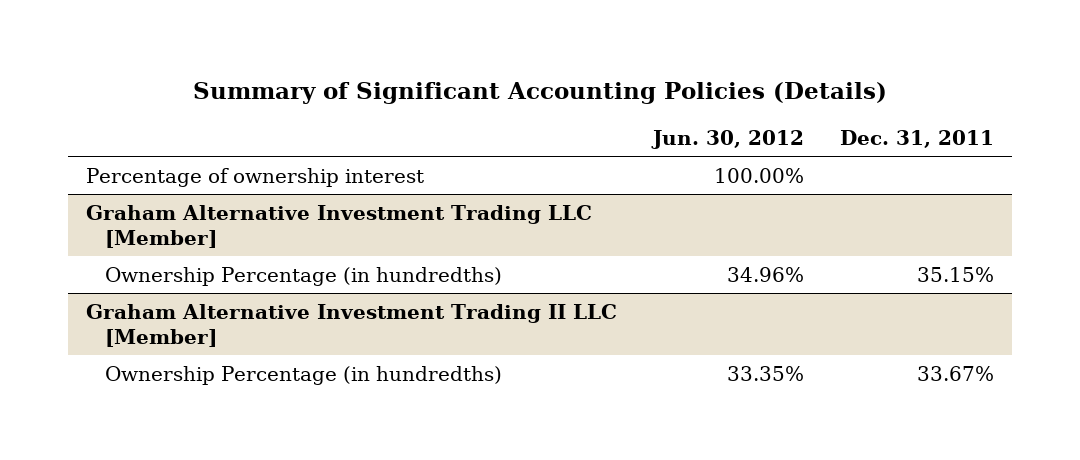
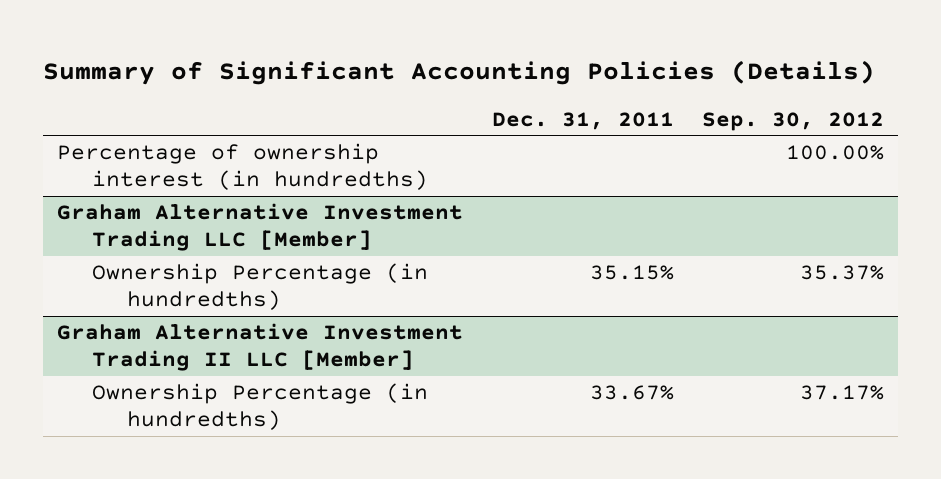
[651,129,805,149] Jun. 30, 2012 -> none
none -> [702,111,885,131] Sep. 30, 2012
[86,167,425,187] Percentage of ownership interest -> [57,143,429,191] Percentage of ownership interest (in hundredths)

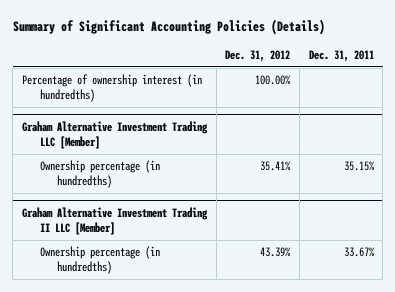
[702,111,885,131] Sep. 30, 2012 -> none
none -> [225,50,291,63] Dec. 31, 2012
[92,263,429,311] Ownership Percentage (in hundredths) -> [39,160,160,189] Ownership percentage (in hundredths)
[92,383,429,431] Ownership Percentage (in hundredths) -> [39,246,160,275] Ownership percentage (in hundredths)

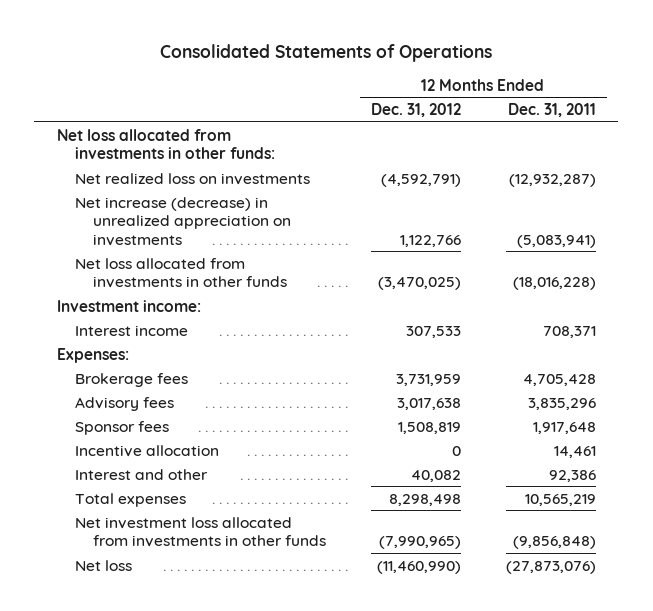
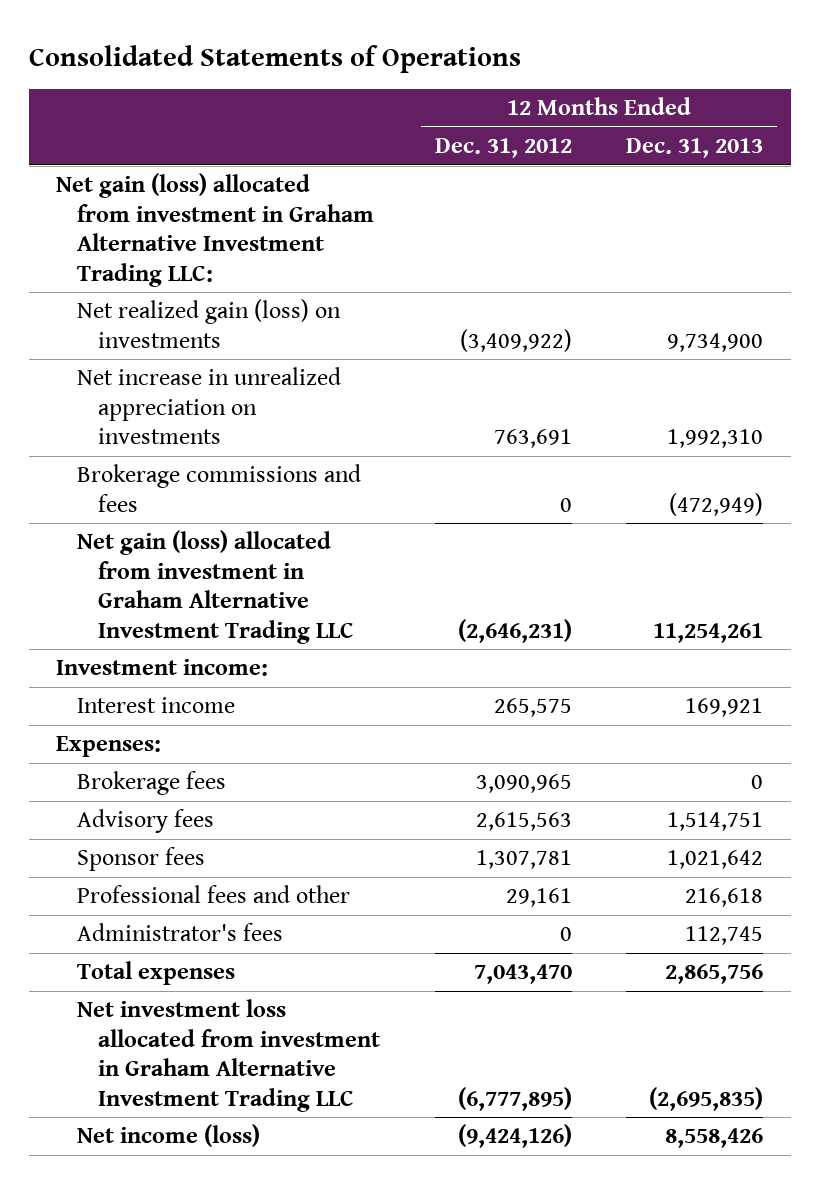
[507,103,596,118] Dec. 31, 2011 -> none
none -> [626,138,764,159] Dec. 31, 2013
[56,128,275,160] Net loss allocated from investments in other funds: -> [56,173,374,287] Net gain (loss) allocated from investment in Graham Alternative Investment Trading LLC:
[74,172,310,185] Net realized loss on investments -> [76,299,341,348] Net realized gain (loss) on investments
[380,173,461,187] (4,592,791) -> [459,328,572,352] (3,409,922)
[74,196,291,246] Net increase (decrease) in unrealized appreciation on investments -> [76,367,341,445] Net increase in unrealized appreciation on investments
[399,234,461,247] 1,122,766 -> [493,429,572,449] 763,691
none -> [76,464,361,512] Brokerage commissions and fees
[74,257,287,289] Net loss allocated from investments in other funds -> [76,530,354,644] Net gain (loss) allocated from investment in Graham Alternative Investment Trading LLC
[377,277,461,291] (3,470,025) -> [457,618,572,643] (2,646,231)
[405,325,461,338] 307,533 -> [493,698,572,718] 265,575
[74,444,219,457] Incentive allocation -> none
[74,468,208,480] Interest and other -> none
[395,373,461,386] 3,731,959 -> [475,774,572,794] 3,090,965
[396,397,461,410] 3,017,638 -> [475,812,572,832] 2,615,563
[397,421,461,434] 1,508,819 -> [475,850,572,870] 1,307,781
none -> [76,885,350,904] Professional fees and other
none -> [76,923,283,942] Administrator's fees
[388,493,461,506] 8,298,498 -> [473,964,572,985] 7,043,470
[74,516,326,548] Net investment loss allocated from investments in other funds -> [76,999,380,1112] Net investment loss allocated from investment in Graham Alternative Investment Trading LLC
[378,536,461,550] (7,990,965) -> [457,1086,572,1111] (6,777,895)
[74,559,132,571] Net loss -> [76,1124,260,1148] Net income (loss)
[376,560,461,574] (11,460,990) -> [457,1124,572,1149] (9,424,126)

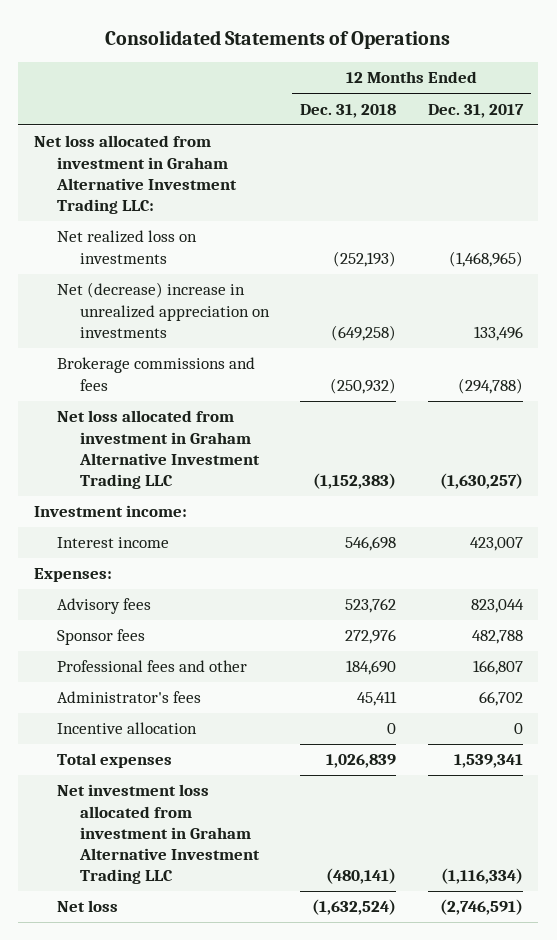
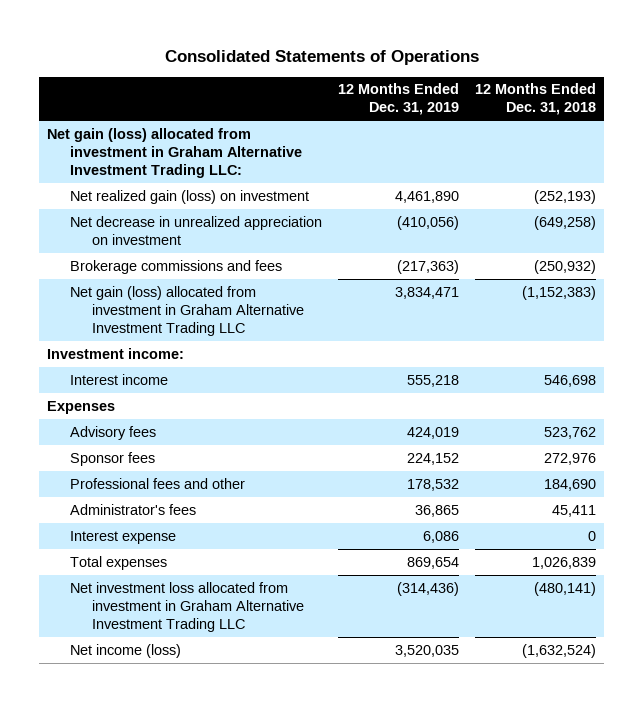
[427,103,524,118] Dec. 31, 2017 -> none
none -> [338,83,460,116] 12 Months Ended Dec. 31, 2019
[34,135,237,215] Net loss allocated from investment in Graham Alternative Investment Trading LLC: -> [47,127,302,179] Net gain (loss) allocated from investment in Graham Alternative Investment Trading LLC:
[56,230,197,264] Net realized loss on investments -> [69,189,309,204] Net realized gain (loss) on investment
[56,282,270,338] Net (decrease) increase in unrealized appreciation on investments -> [69,215,322,245] Net decrease in unrealized appreciation on investment
[56,410,260,490] Net loss allocated from investment in Graham Alternative Investment Trading LLC -> [69,285,305,337] Net gain (loss) allocated from investment in Graham Alternative Investment Trading LLC
[34,568,113,583] Expenses: -> [47,400,116,414] Expenses
[56,722,197,735] Incentive allocation -> none
none -> [69,530,176,544] Interest expense
[56,900,118,913] Net loss -> [69,643,181,658] Net income (loss)

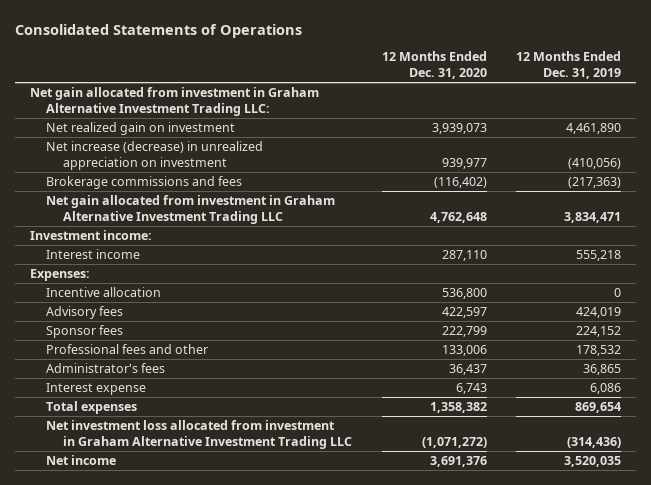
[475,83,597,116] 12 Months Ended Dec. 31, 2018 -> none
none -> [381,51,487,80] 12 Months Ended Dec. 31, 2020
[47,127,302,179] Net gain (loss) allocated from investment in Graham Alternative Investment Trading LLC: -> [29,87,319,116] Net gain allocated from investment in Graham Alternative Investment Trading LLC:
[69,189,309,204] Net realized gain (loss) on investment -> [46,122,236,136] Net realized gain on investment
[69,215,322,245] Net decrease in unrealized appreciation on investment -> [46,141,264,170] Net increase (decrease) in unrealized appreciation on investment
[69,285,305,337] Net gain (loss) allocated from investment in Graham Alternative Investment Trading LLC -> [46,195,336,224] Net gain allocated from investment in Graham Alternative Investment Trading LLC
[47,400,116,414] Expenses -> [29,269,90,282] Expenses:
none -> [46,287,162,298] Incentive allocation
[69,643,181,658] Net income (loss) -> [46,455,117,466] Net income

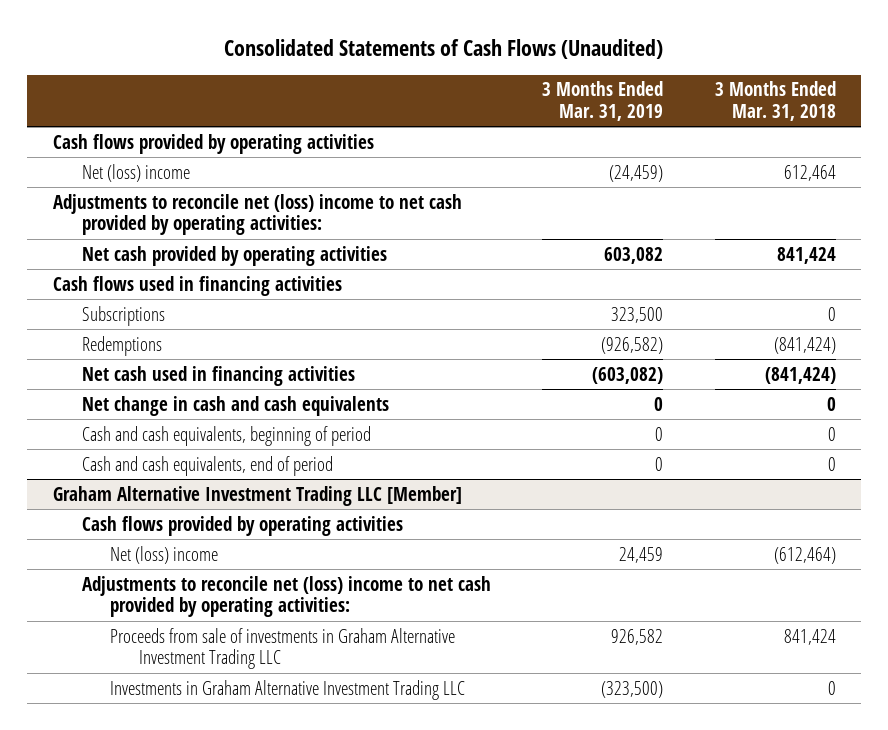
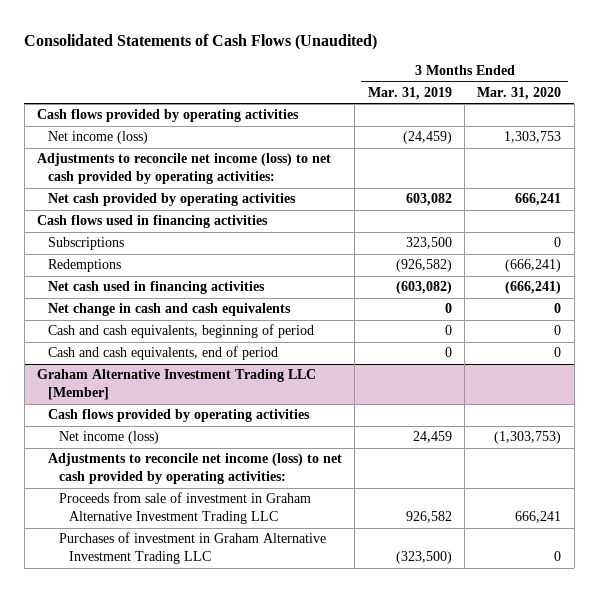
[714,81,836,122] 3 Months Ended Mar. 31, 2018 -> none
none -> [477,87,562,101] Mar. 31, 2020
[81,163,190,182] Net (loss) income -> [47,131,148,145] Net income (loss)
[52,193,462,236] Adjustments to reconcile net (loss) income to net cash provided by operating activities: -> [37,153,332,185] Adjustments to reconcile net income (loss) to net cash provided by operating activities:
[110,545,219,564] Net (loss) income -> [58,431,159,445] Net income (loss)
[81,575,491,618] Adjustments to reconcile net (loss) income to net cash provided by operating activities: -> [47,453,342,485] Adjustments to reconcile net income (loss) to net cash provided by operating activities:
[110,627,456,670] Proceeds from sale of investments in Graham Alternative Investment Trading LLC -> [58,492,311,525] Proceeds from sale of investment in Graham Alternative Investment Trading LLC
[110,679,466,700] Investments in Graham Alternative Investment Trading LLC -> [58,532,326,565] Purchases of investment in Graham Alternative Investment Trading LLC

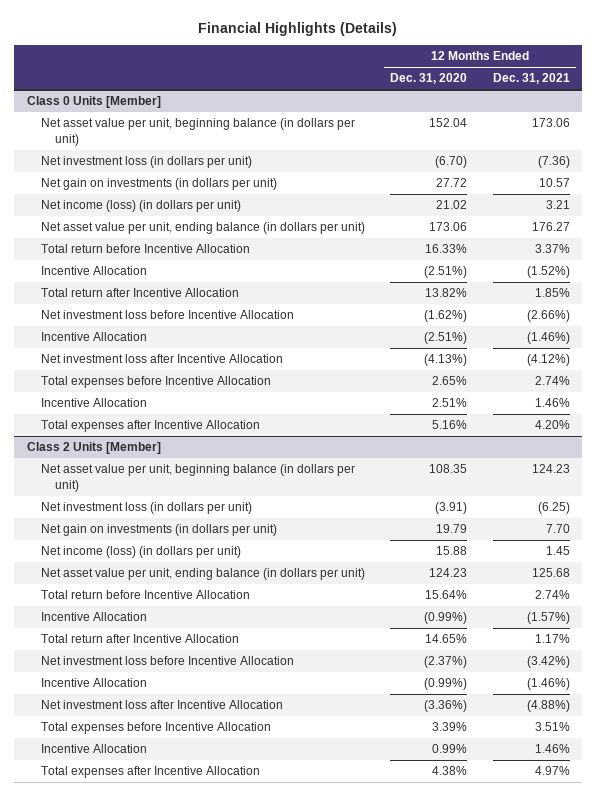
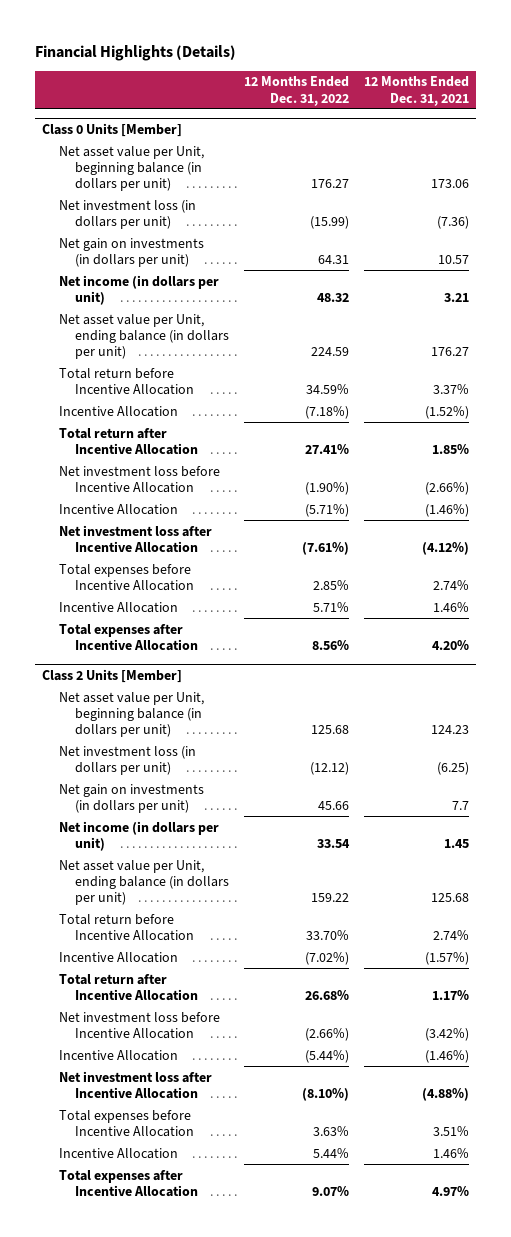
[390,73,468,85] Dec. 31, 2020 -> none
none -> [243,76,349,106] 12 Months Ended Dec. 31, 2022
[40,118,355,146] Net asset value per unit, beginning balance (in dollars per unit) -> [58,145,204,192] Net asset value per Unit, beginning balance (in dollars per unit)
[40,200,241,213] Net income (loss) (in dollars per unit) -> [58,274,219,305] Net income (in dollars per unit)
[40,222,365,235] Net asset value per unit, ending balance (in dollars per unit) -> [58,313,230,360] Net asset value per Unit, ending balance (in dollars per unit)
[40,464,355,492] Net asset value per unit, beginning balance (in dollars per unit) -> [58,691,204,738] Net asset value per Unit, beginning balance (in dollars per unit)
[545,524,570,534] 7.70 -> [451,800,469,810] 7.7
[40,546,241,559] Net income (loss) (in dollars per unit) -> [58,820,219,851] Net income (in dollars per unit)
[40,568,365,581] Net asset value per unit, ending balance (in dollars per unit) -> [58,859,230,906] Net asset value per Unit, ending balance (in dollars per unit)

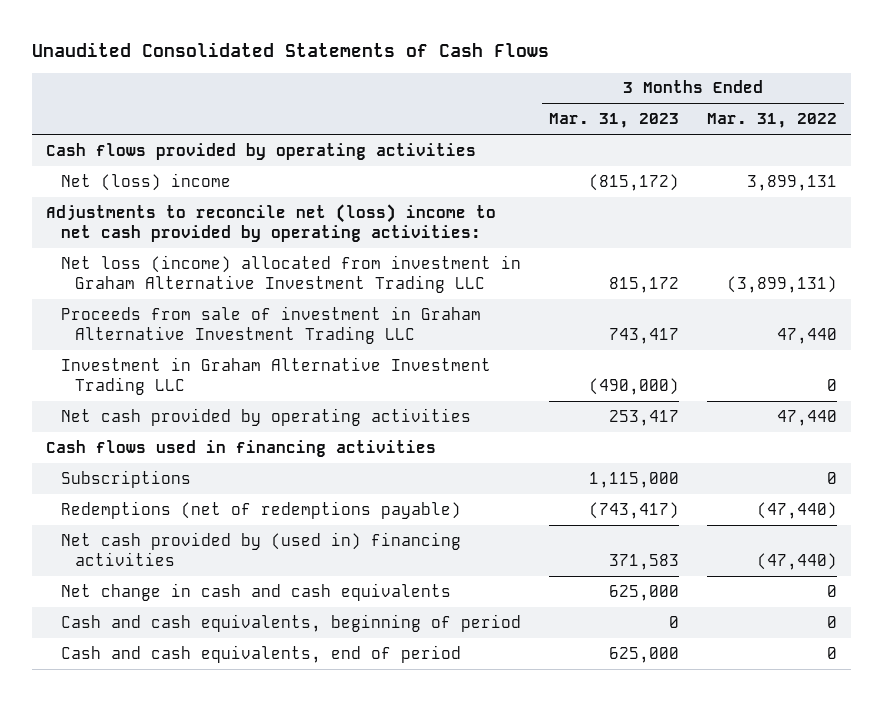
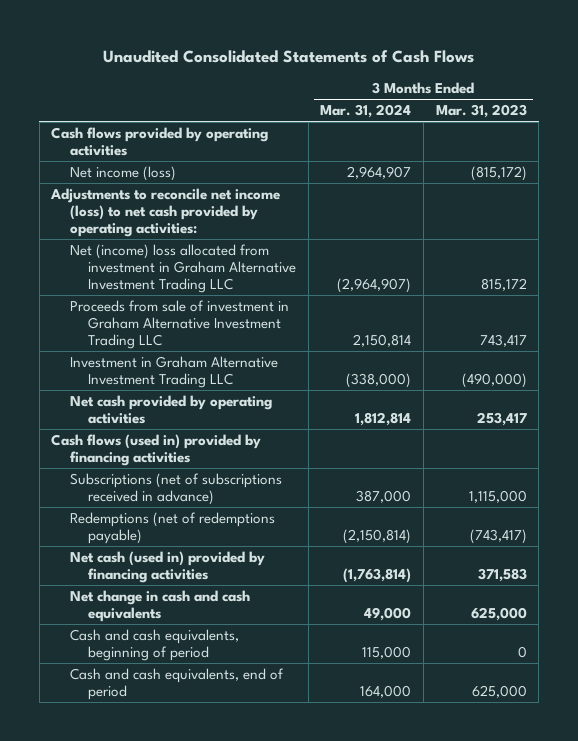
[706,113,837,129] Mar. 31, 2022 -> none
none -> [320,104,412,119] Mar. 31, 2024
[60,172,231,191] Net (loss) income -> [69,165,176,181] Net income (loss)
[46,203,497,242] Adjustments to reconcile net (loss) income to net cash provided by operating activities: -> [50,187,281,238] Adjustments to reconcile net income (loss) to net cash provided by operating activities:
[60,254,521,293] Net loss (income) allocated from investment in Graham Alternative Investment Trading LLC -> [69,243,296,294] Net (income) loss allocated from investment in Graham Alternative Investment Trading LLC
[46,439,437,457] Cash flows used in financing activities -> [51,433,262,467] Cash flows (used in) provided by financing activities
[60,469,191,488] Subscriptions -> [69,472,282,506] Subscriptions (net of subscriptions received in advance)
[60,531,461,566] Net cash provided by (used in) financing activities -> [69,550,265,584] Net cash (used in) provided by financing activities

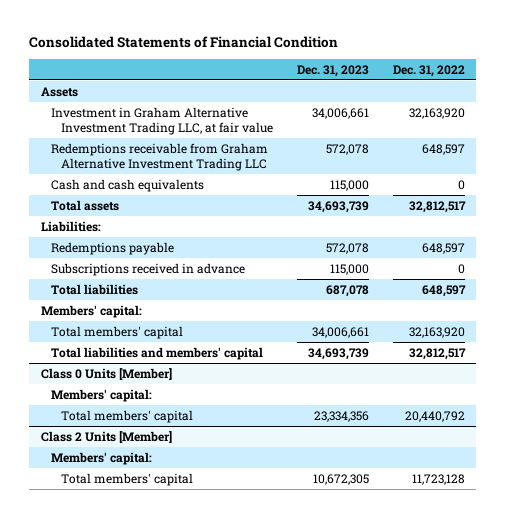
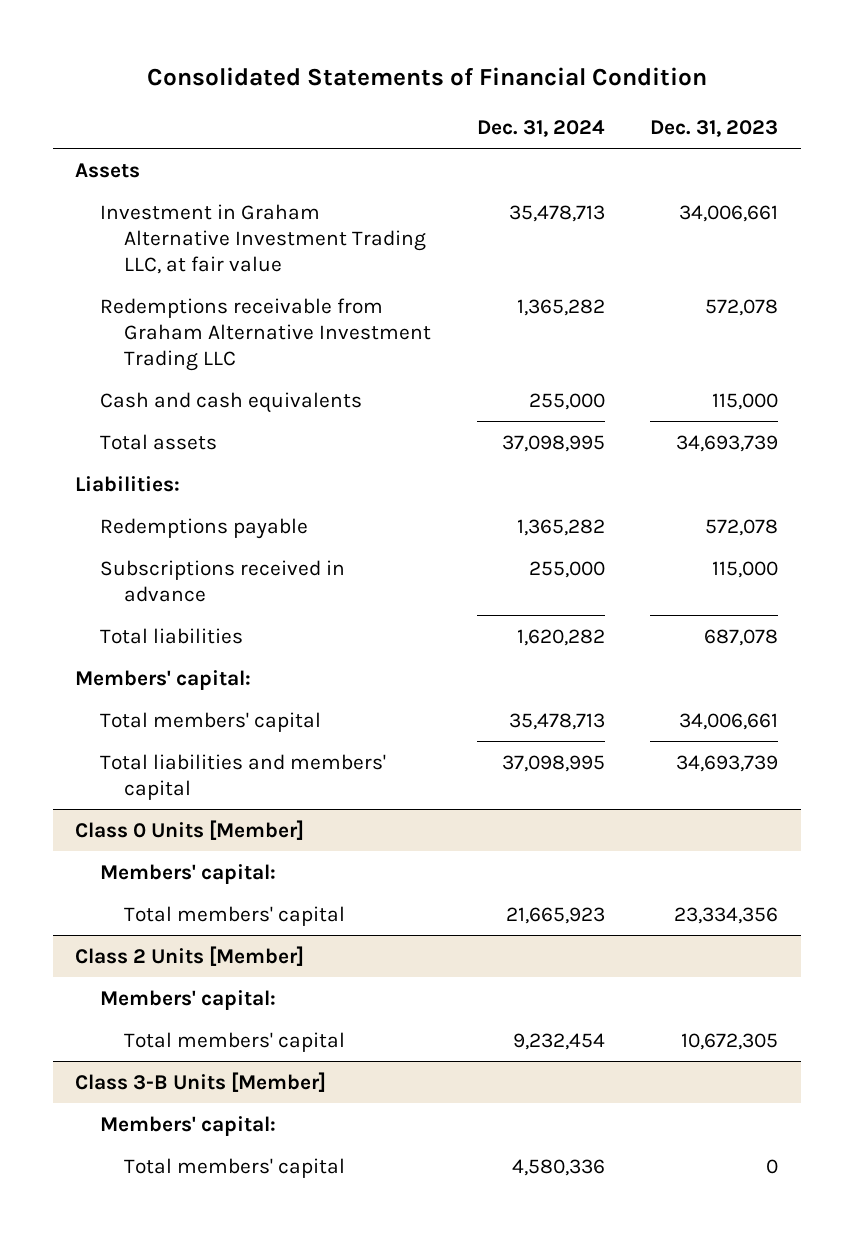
[392,64,465,77] Dec. 31, 2022 -> none
none -> [476,120,605,138] Dec. 31, 2024
none -> [75,1071,327,1092] Class 3-B Units [Member]
none -> [99,1115,276,1136] Members' capital:
none -> [124,1157,346,1178] Total members' capital

